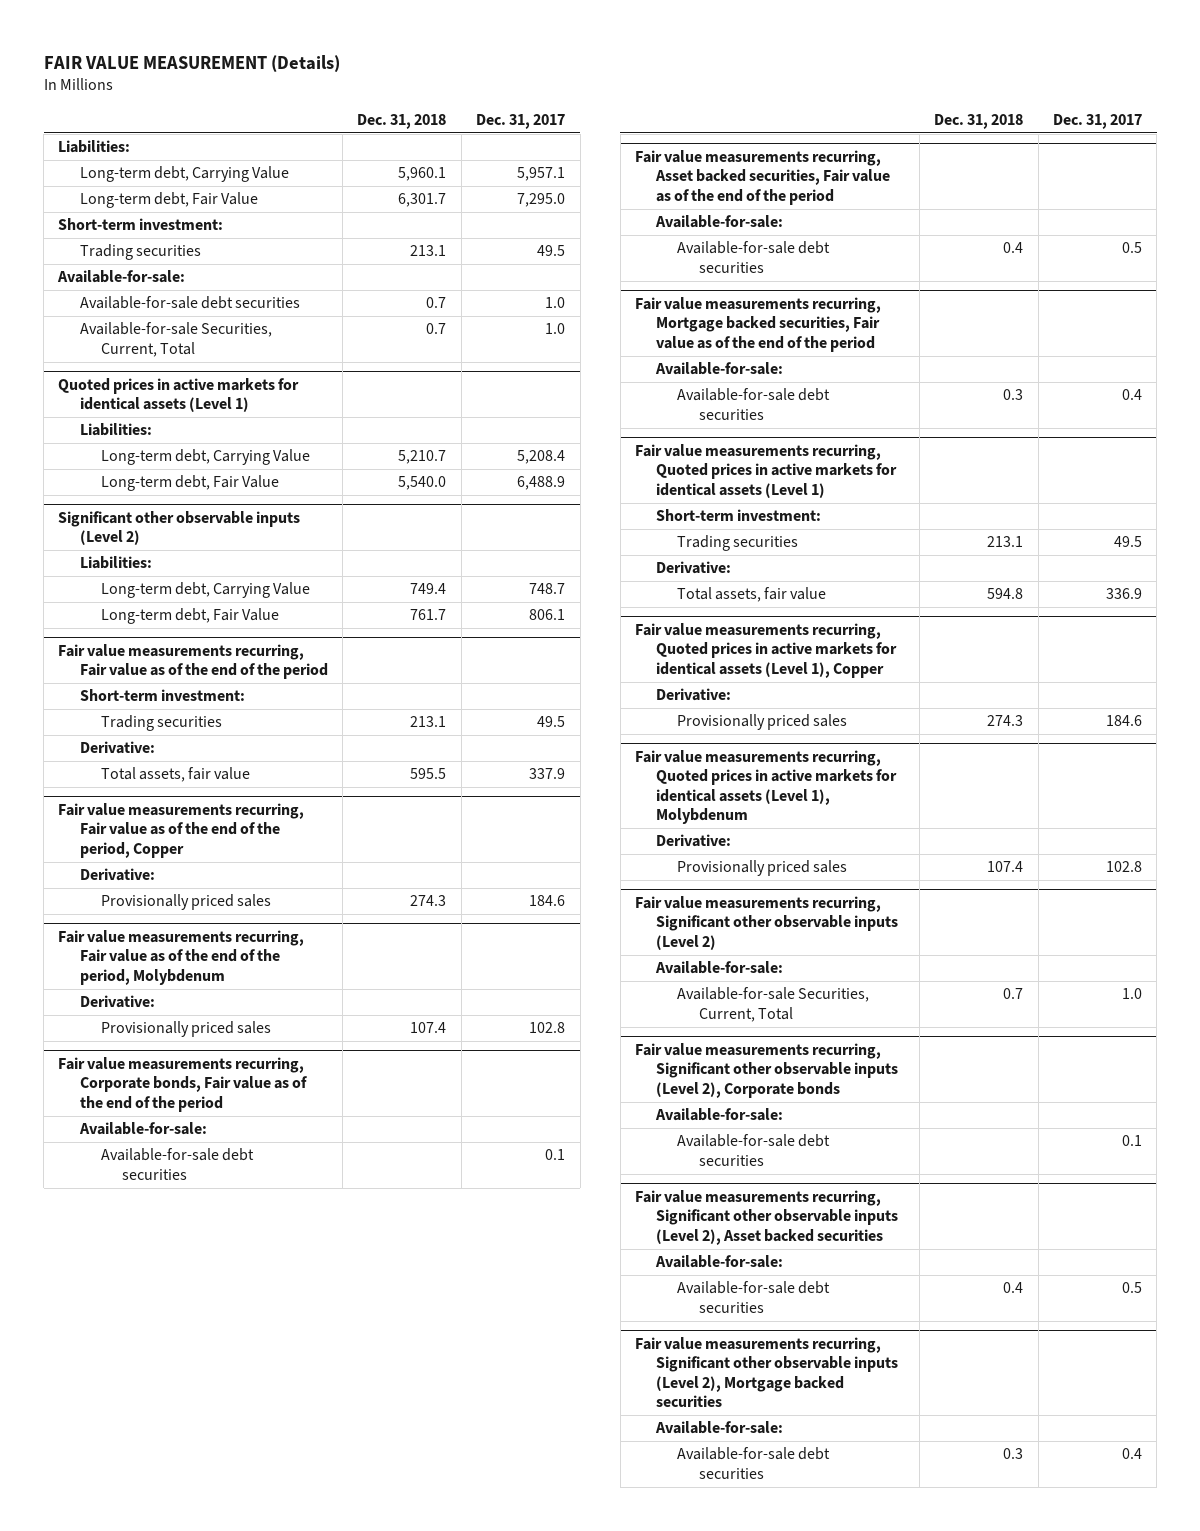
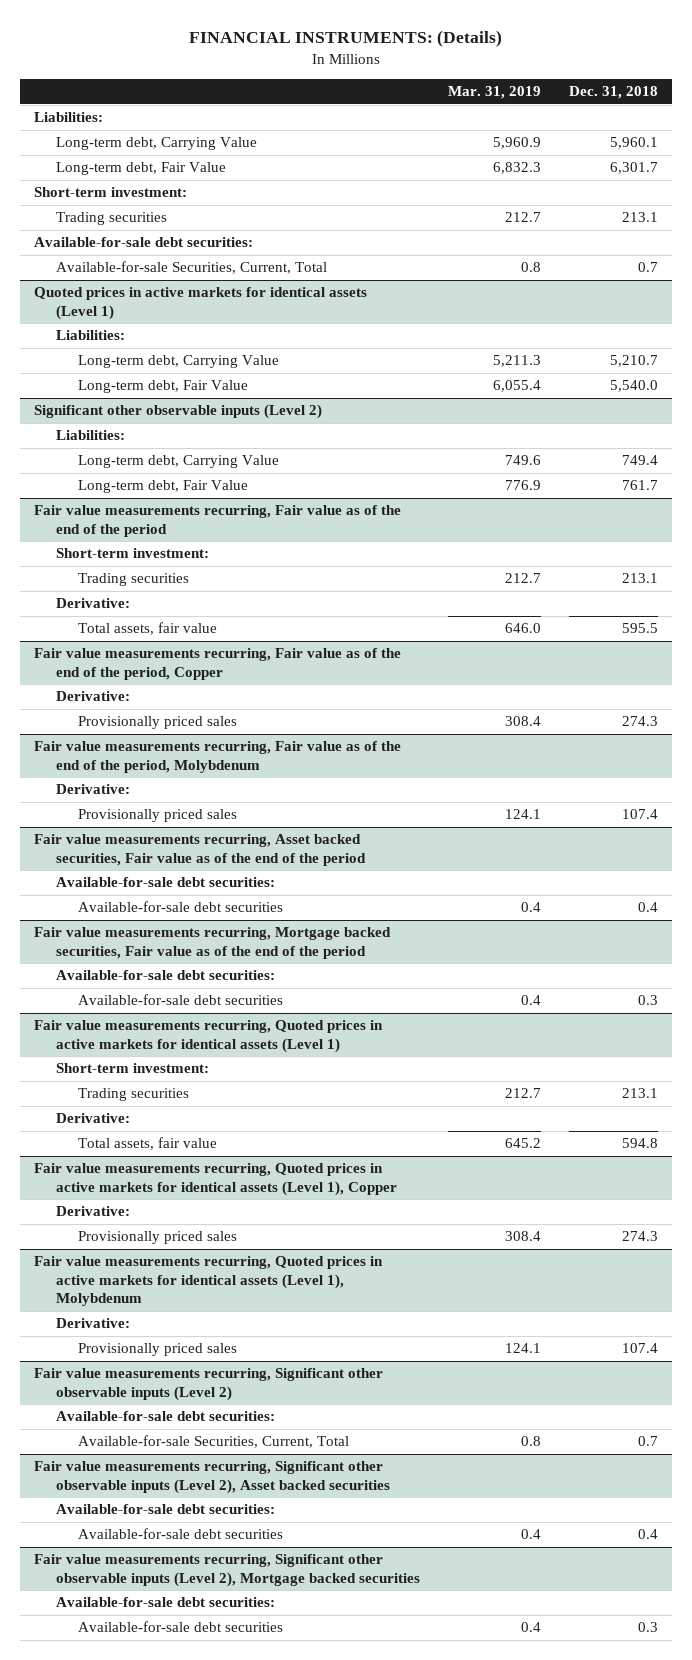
[43,54,340,72] FAIR VALUE MEASUREMENT (Details) -> [188,30,502,48] FINANCIAL INSTRUMENTS: (Details)
[476,113,566,129] Dec. 31, 2017 -> none
none -> [447,86,541,100] Mar. 31, 2019
[79,296,300,310] Available-for-sale debt securities -> none
[57,270,186,284] Available-for-sale: -> [33,237,253,248] Available-for-sale debt securities:
[58,1057,307,1112] Fair value measurements recurring, Corporate bonds, Fair value as of the end of the period -> none
[78,1122,207,1136] Available-for-sale: -> none
[100,1148,254,1180] Available-for-sale debt securities -> none
[655,215,784,229] Available-for-sale: -> [56,877,276,888] Available-for-sale debt securities:
[655,362,784,376] Available-for-sale: -> [56,970,276,981] Available-for-sale debt securities:
[655,961,784,975] Available-for-sale: -> [56,1411,276,1422] Available-for-sale debt securities:
[635,1043,899,1098] Fair value measurements recurring, Significant other observable inputs (Level 2), Corporate bonds -> none
[655,1108,784,1122] Available-for-sale: -> none
[677,1134,831,1166] Available-for-sale debt securities -> none
[655,1255,784,1269] Available-for-sale: -> [56,1504,276,1515] Available-for-sale debt securities:
[655,1421,784,1435] Available-for-sale: -> [56,1597,276,1608] Available-for-sale debt securities:

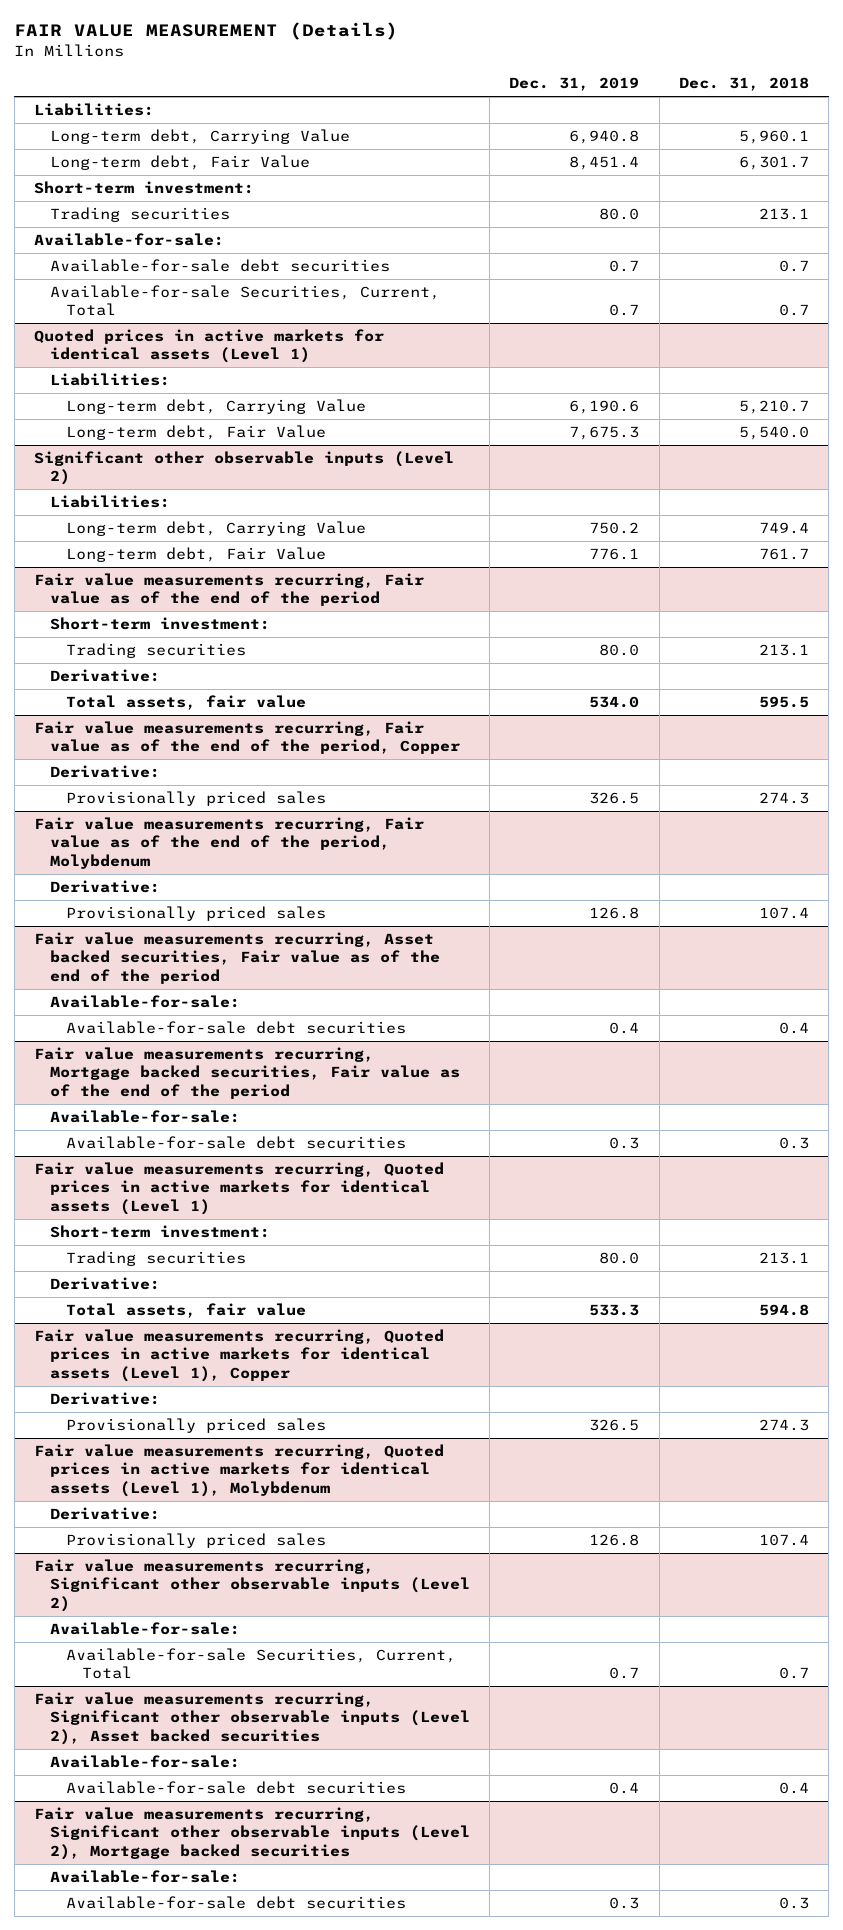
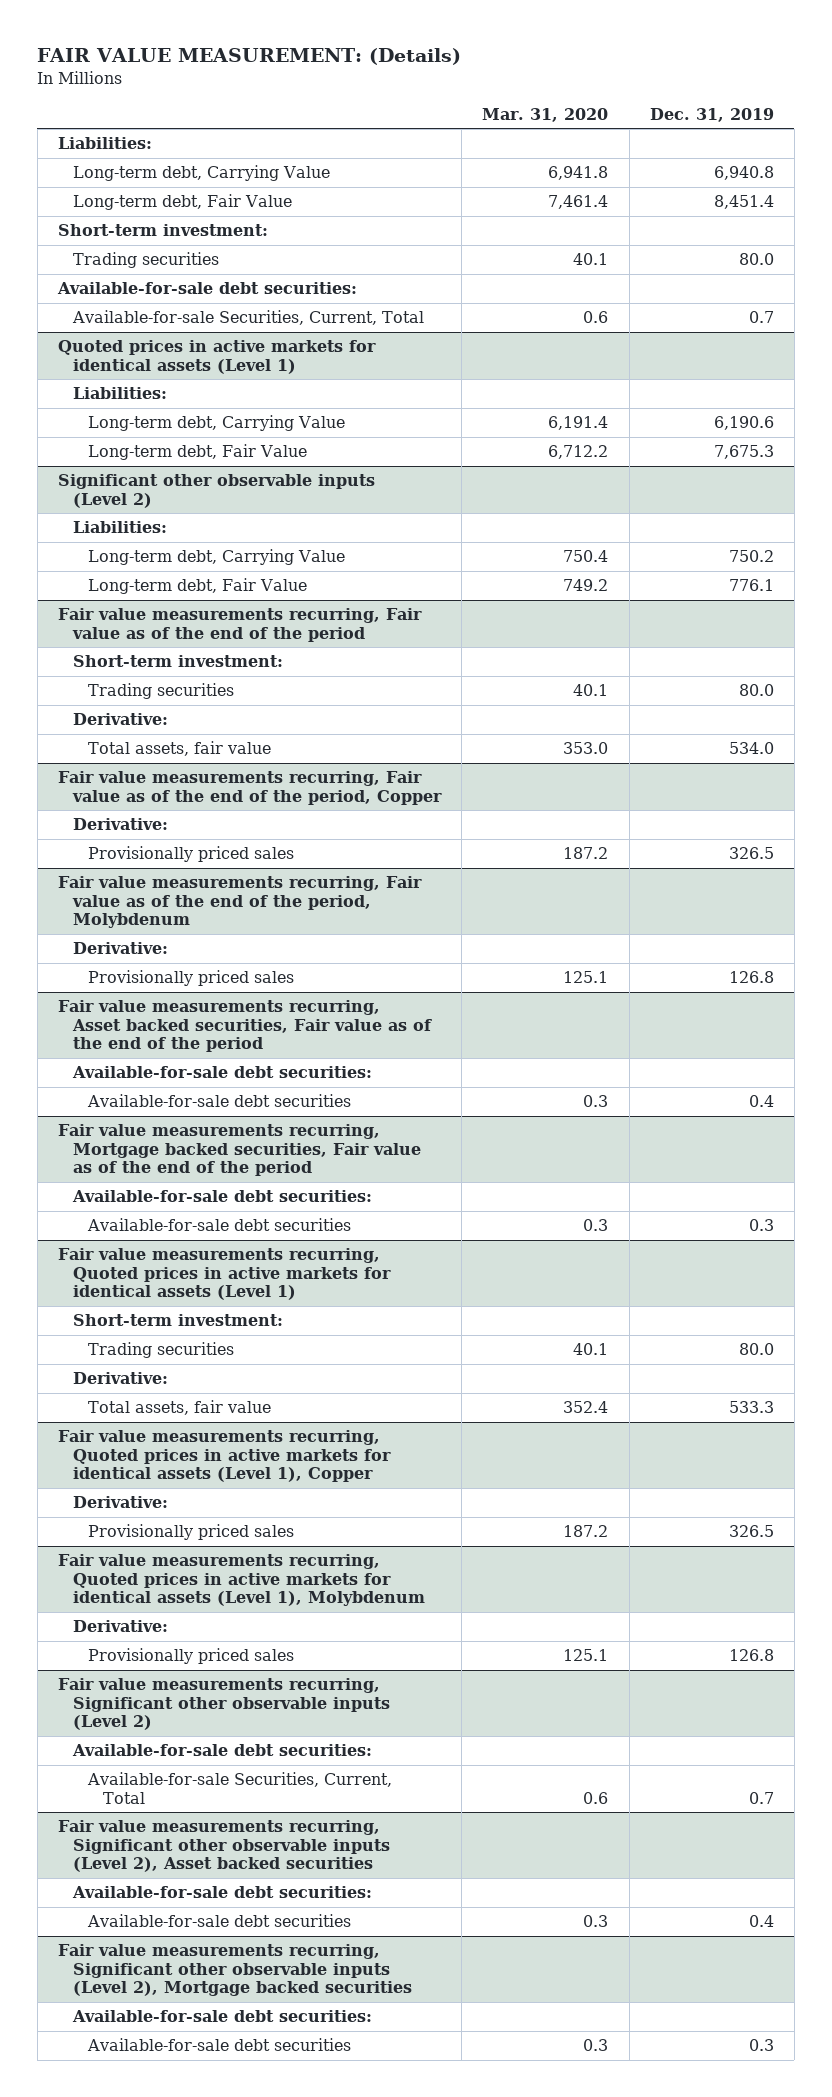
[14,22,399,41] FAIR VALUE MEASUREMENT (Details) -> [37,47,462,65] FAIR VALUE MEASUREMENT: (Details)
[678,77,809,92] Dec. 31, 2018 -> none
none -> [482,107,609,122] Mar. 31, 2020
[49,258,390,272] Available-for-sale debt securities -> none
[33,232,224,246] Available-for-sale: -> [56,282,357,295] Available-for-sale debt securities:
[49,994,240,1008] Available-for-sale: -> [71,1066,372,1079] Available-for-sale debt securities:
[49,1109,240,1123] Available-for-sale: -> [71,1190,372,1203] Available-for-sale debt securities:
[49,1621,240,1635] Available-for-sale: -> [71,1744,372,1757] Available-for-sale debt securities:
[49,1754,240,1768] Available-for-sale: -> [71,1886,372,1899] Available-for-sale debt securities:
[49,1869,240,1883] Available-for-sale: -> [71,2010,372,2023] Available-for-sale debt securities:

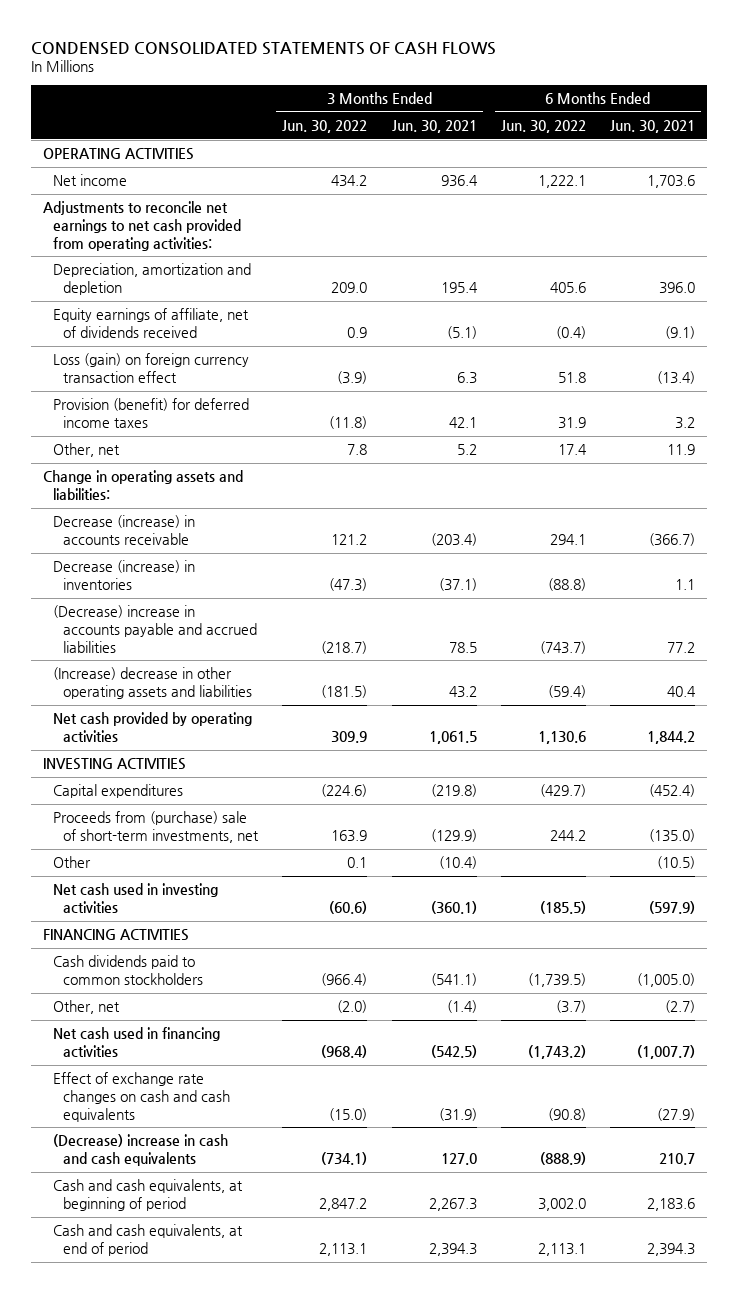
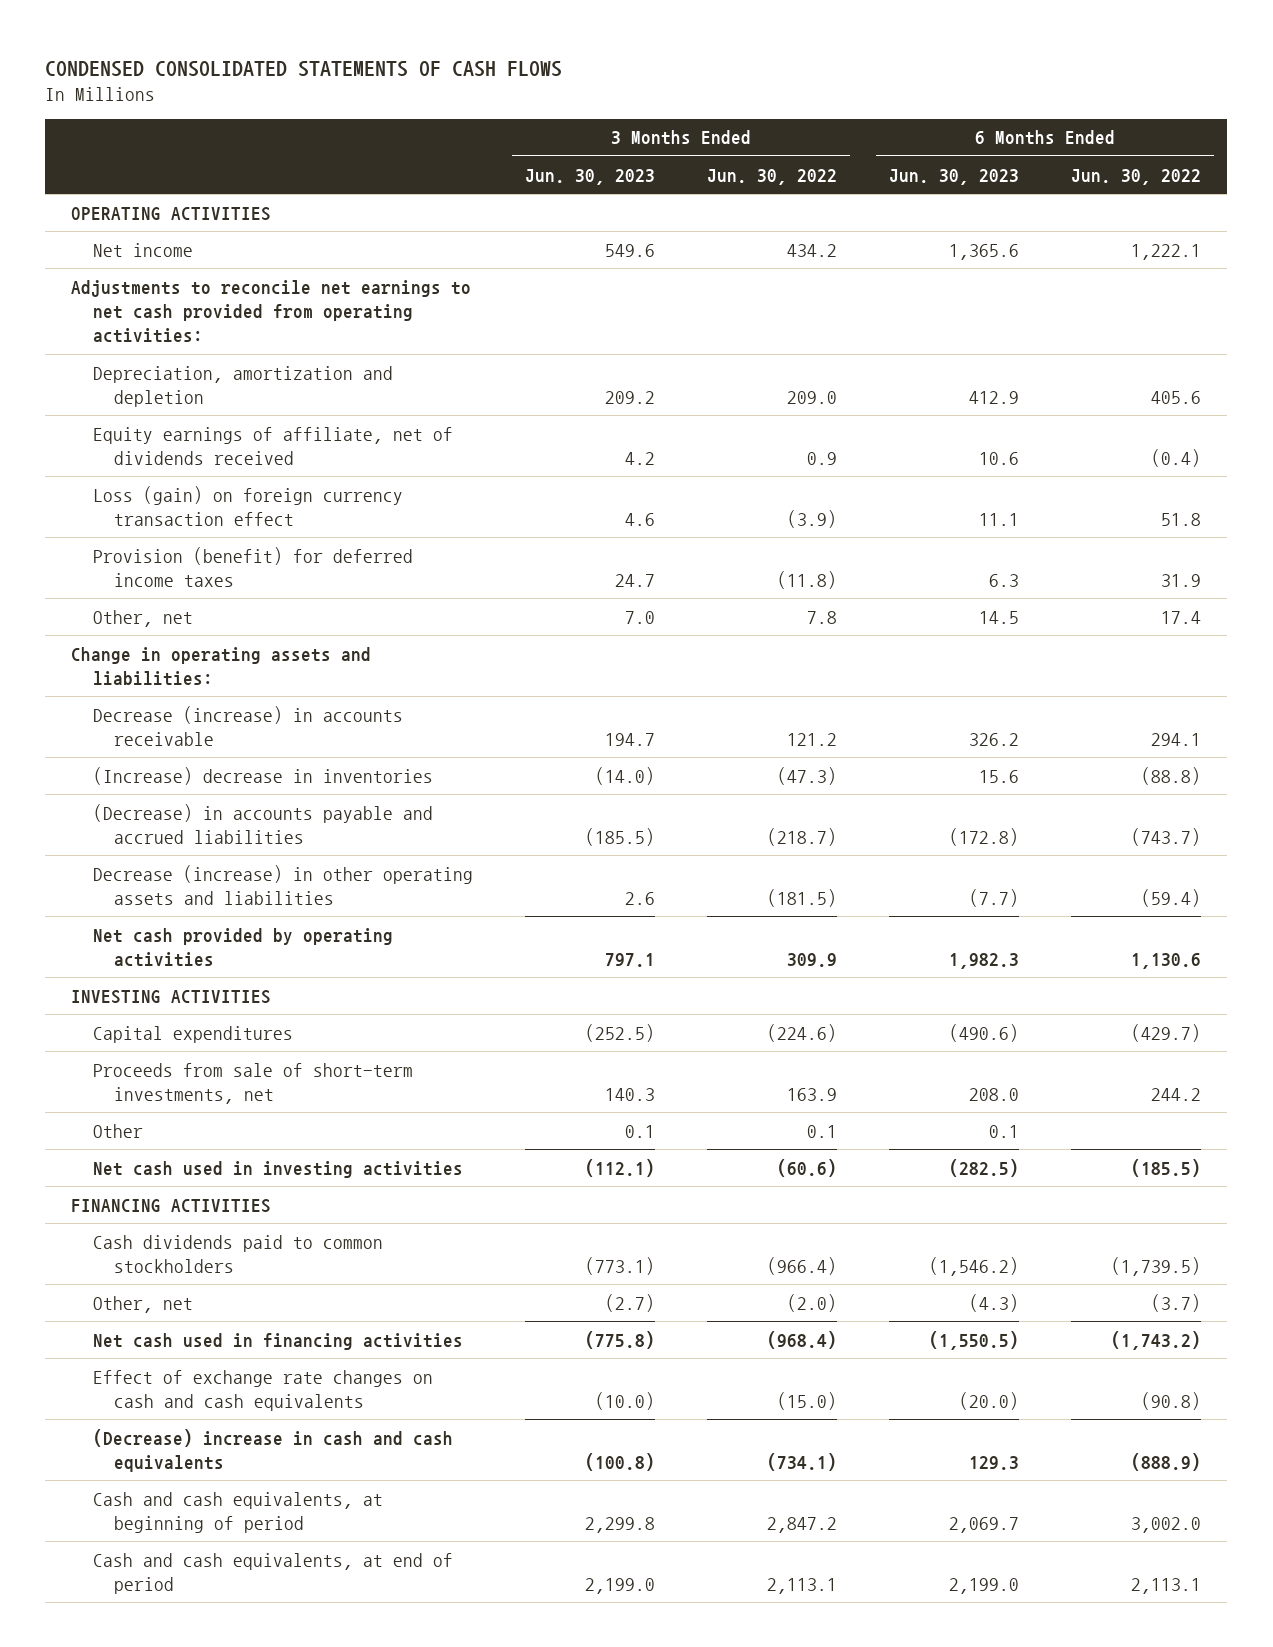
[391,120,477,134] Jun. 30, 2021 -> none
[610,120,696,134] Jun. 30, 2021 -> none
none -> [524,168,655,185] Jun. 30, 2023
none -> [889,168,1020,185] Jun. 30, 2023
[53,560,196,590] Decrease (increase) in inventories -> [92,766,433,785] (Increase) decrease in inventories
[53,605,258,653] (Decrease) increase in accounts payable and accrued liabilities -> [92,803,433,844] (Decrease) in accounts payable and accrued liabilities
[53,667,253,699] (Increase) decrease in other operating assets and liabilities -> [92,864,473,905] Decrease (increase) in other operating assets and liabilities
[53,811,260,843] Proceeds from (purchase) sale of short-term investments, net -> [92,1062,413,1104] Proceeds from sale of short-term investments, net

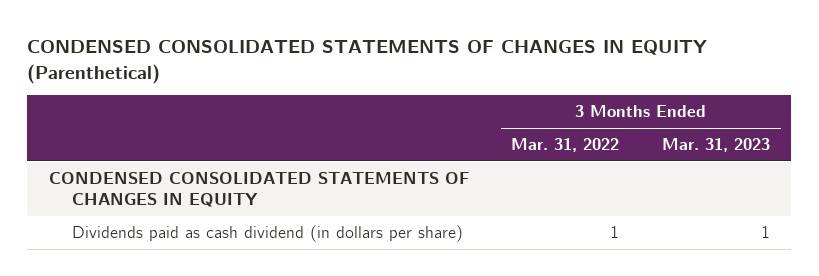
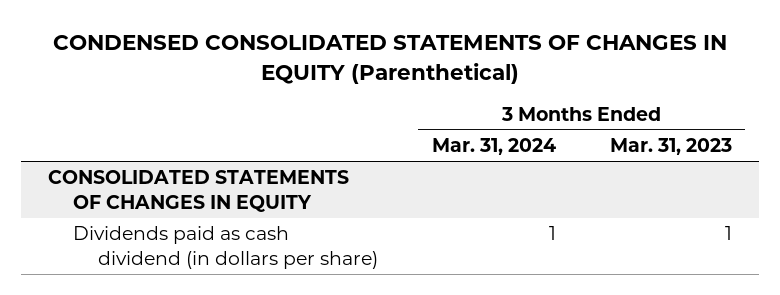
[511,138,620,153] Mar. 31, 2022 -> none
none -> [431,138,556,156] Mar. 31, 2024
[48,172,469,208] CONDENSED CONSOLIDATED STATEMENTS OF CHANGES IN EQUITY -> [48,170,350,212] CONSOLIDATED STATEMENTS OF CHANGES IN EQUITY

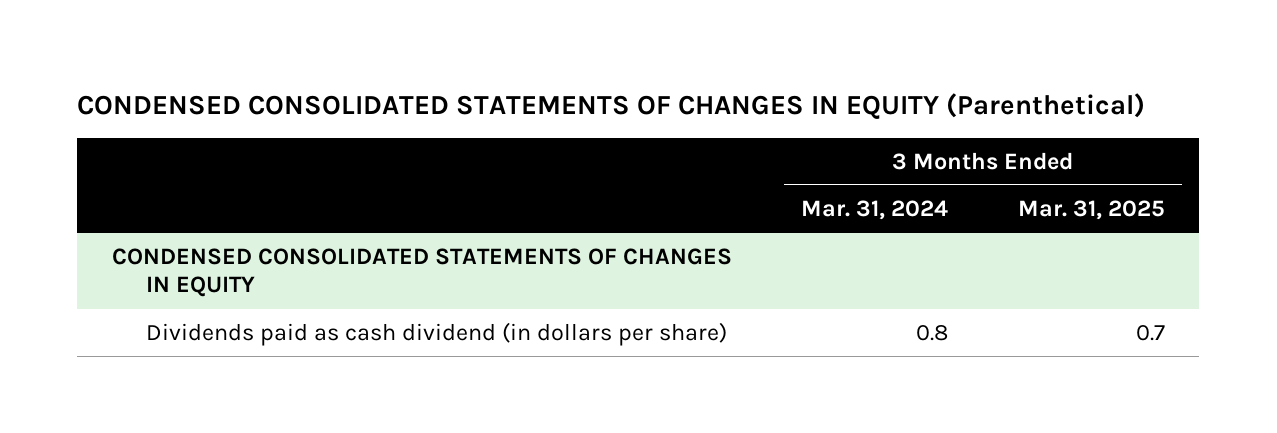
[609,138,732,156] Mar. 31, 2023 -> none
none -> [1017,200,1165,221] Mar. 31, 2025
[48,170,350,212] CONSOLIDATED STATEMENTS OF CHANGES IN EQUITY -> [111,248,732,298] CONDENSED CONSOLIDATED STATEMENTS OF CHANGES IN EQUITY
[548,226,556,241] 1 -> [916,325,949,342] 0.8

